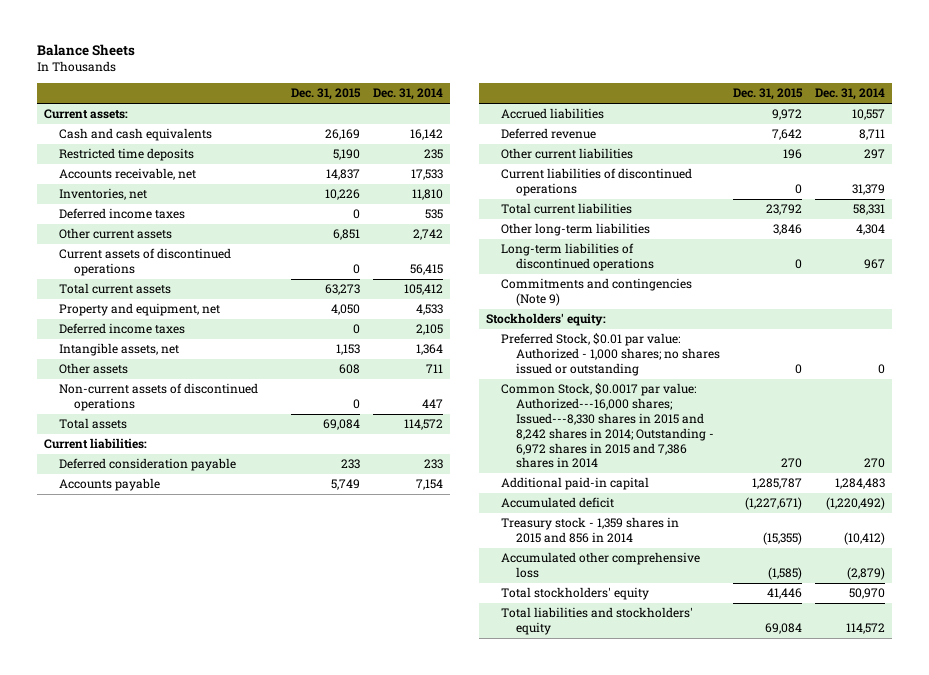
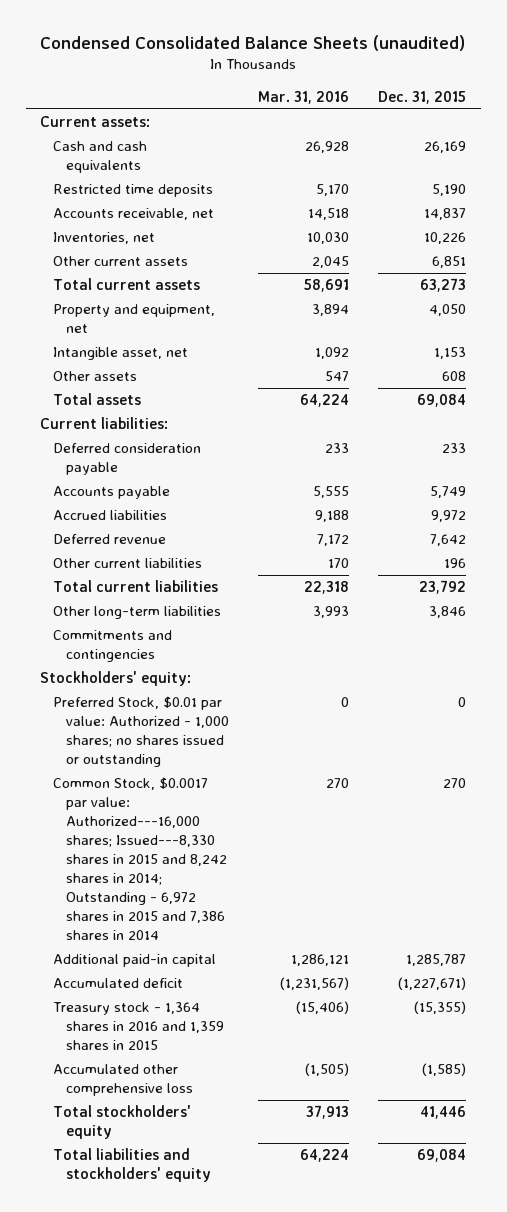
[37,44,136,57] Balance Sheets -> [40,35,466,52] Condensed Consolidated Balance Sheets (unaudited)
[373,88,444,101] Dec. 31, 2014 -> none
none -> [258,90,350,104] Mar. 31, 2016
[59,208,186,220] Deferred income taxes -> none
[59,248,232,277] Current assets of discontinued operations -> none
[59,323,186,335] Deferred income taxes -> none
[59,343,180,357] Intangible assets, net -> [53,347,189,361] Intangible asset, net
[59,383,259,412] Non-current assets of discontinued operations -> none
[500,168,692,197] Current liabilities of discontinued operations -> none
[500,243,655,272] Long-term liabilities of discontinued operations -> none
[500,278,692,307] Commitments and contingencies (Note 9) -> [53,630,173,663] Commitments and contingencies
[500,517,679,544] Treasury stock - 1,359 shares in 2015 and 856 in 2014 -> [53,1002,225,1051] Treasury stock - 1,364 shares in 2016 and 1,359 shares in 2015

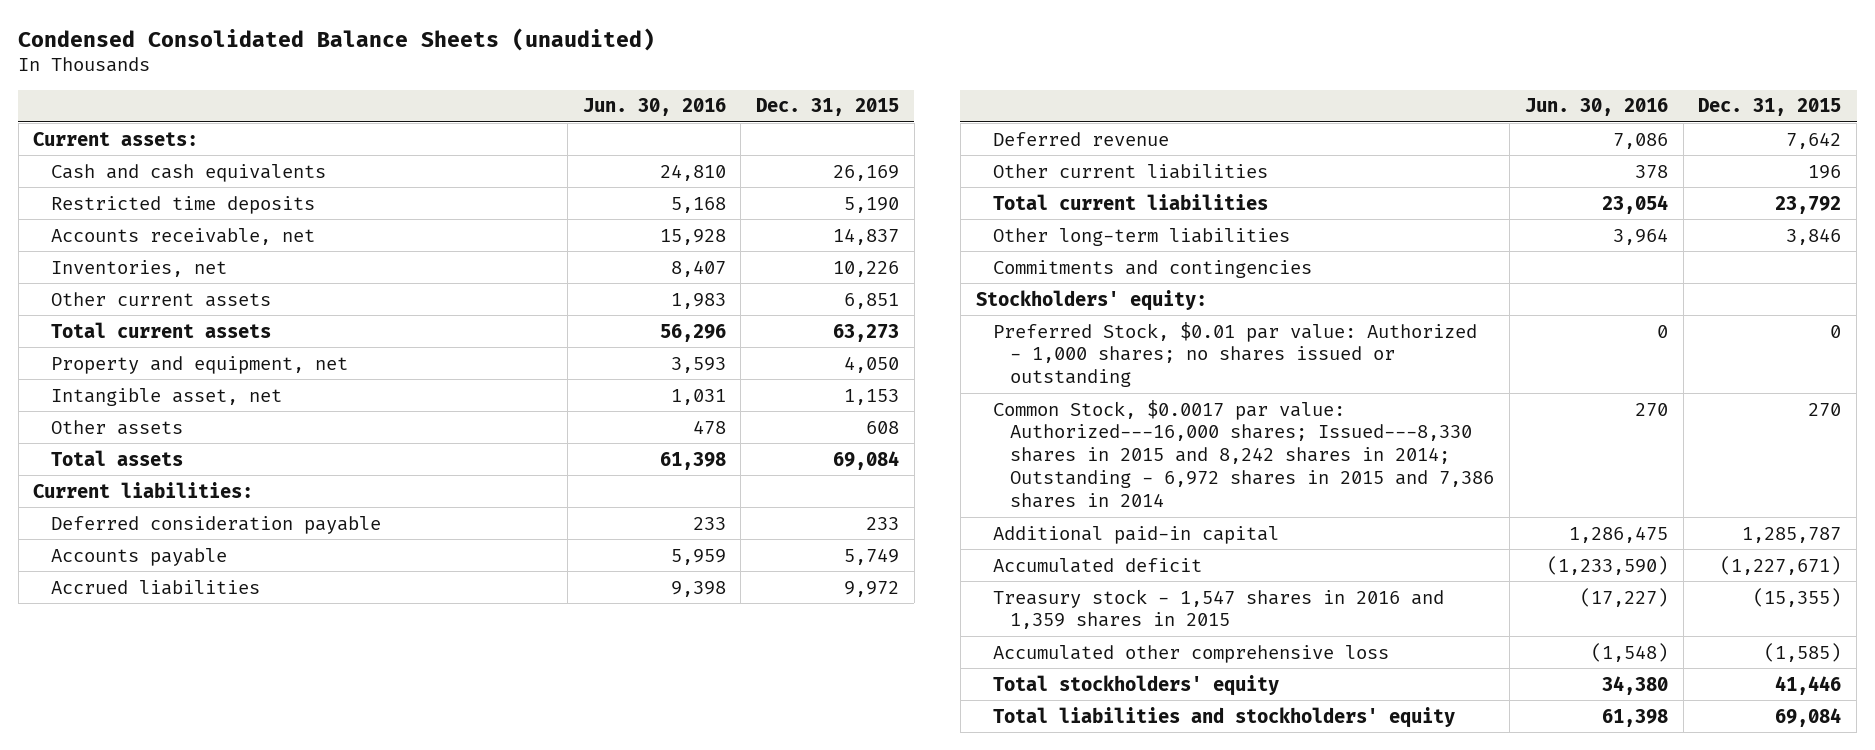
[258,90,350,104] Mar. 31, 2016 -> none
none -> [582,98,726,117] Jun. 30, 2016
[53,1002,225,1051] Treasury stock - 1,364 shares in 2016 and 1,359 shares in 2015 -> [992,588,1444,630] Treasury stock - 1,547 shares in 2016 and 1,359 shares in 2015

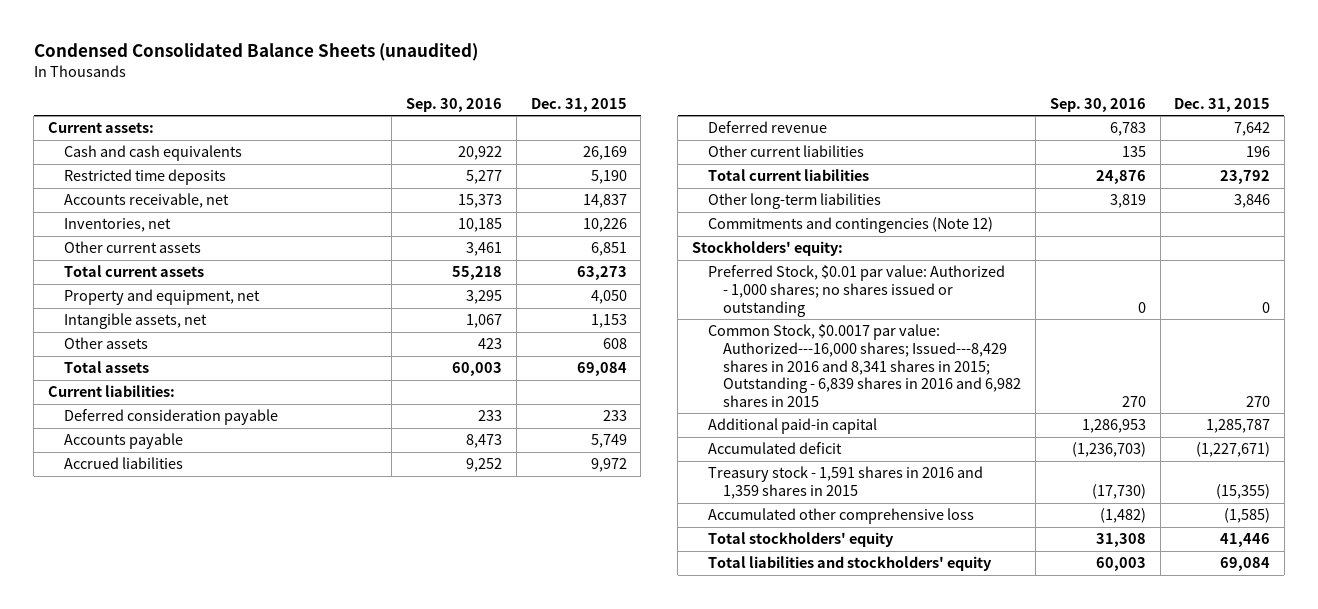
[582,98,726,117] Jun. 30, 2016 -> none
none -> [406,97,503,112] Sep. 30, 2016
[50,387,282,406] Intangible asset, net -> [63,313,207,330] Intangible assets, net
[992,259,1312,278] Commitments and contingencies -> [707,217,993,234] Commitments and contingencies (Note 12)
[992,399,1495,508] Common Stock, $0.0017 par value: Authorized---16,000 shares; Issued---8,330 shares in 2015 and 8,242 shares in 2014; Outstanding - 6,972 shares in 2015 and 7,386 shares in 2014 -> [707,324,1022,407] Common Stock, $0.0017 par value: Authorized---16,000 shares; Issued---8,429 shares in 2016 and 8,341 shares in 2015; Outstanding - 6,839 shares in 2016 and 6,982 shares in 2015
[992,588,1444,630] Treasury stock - 1,547 shares in 2016 and 1,359 shares in 2015 -> [707,466,983,499] Treasury stock - 1,591 shares in 2016 and 1,359 shares in 2015

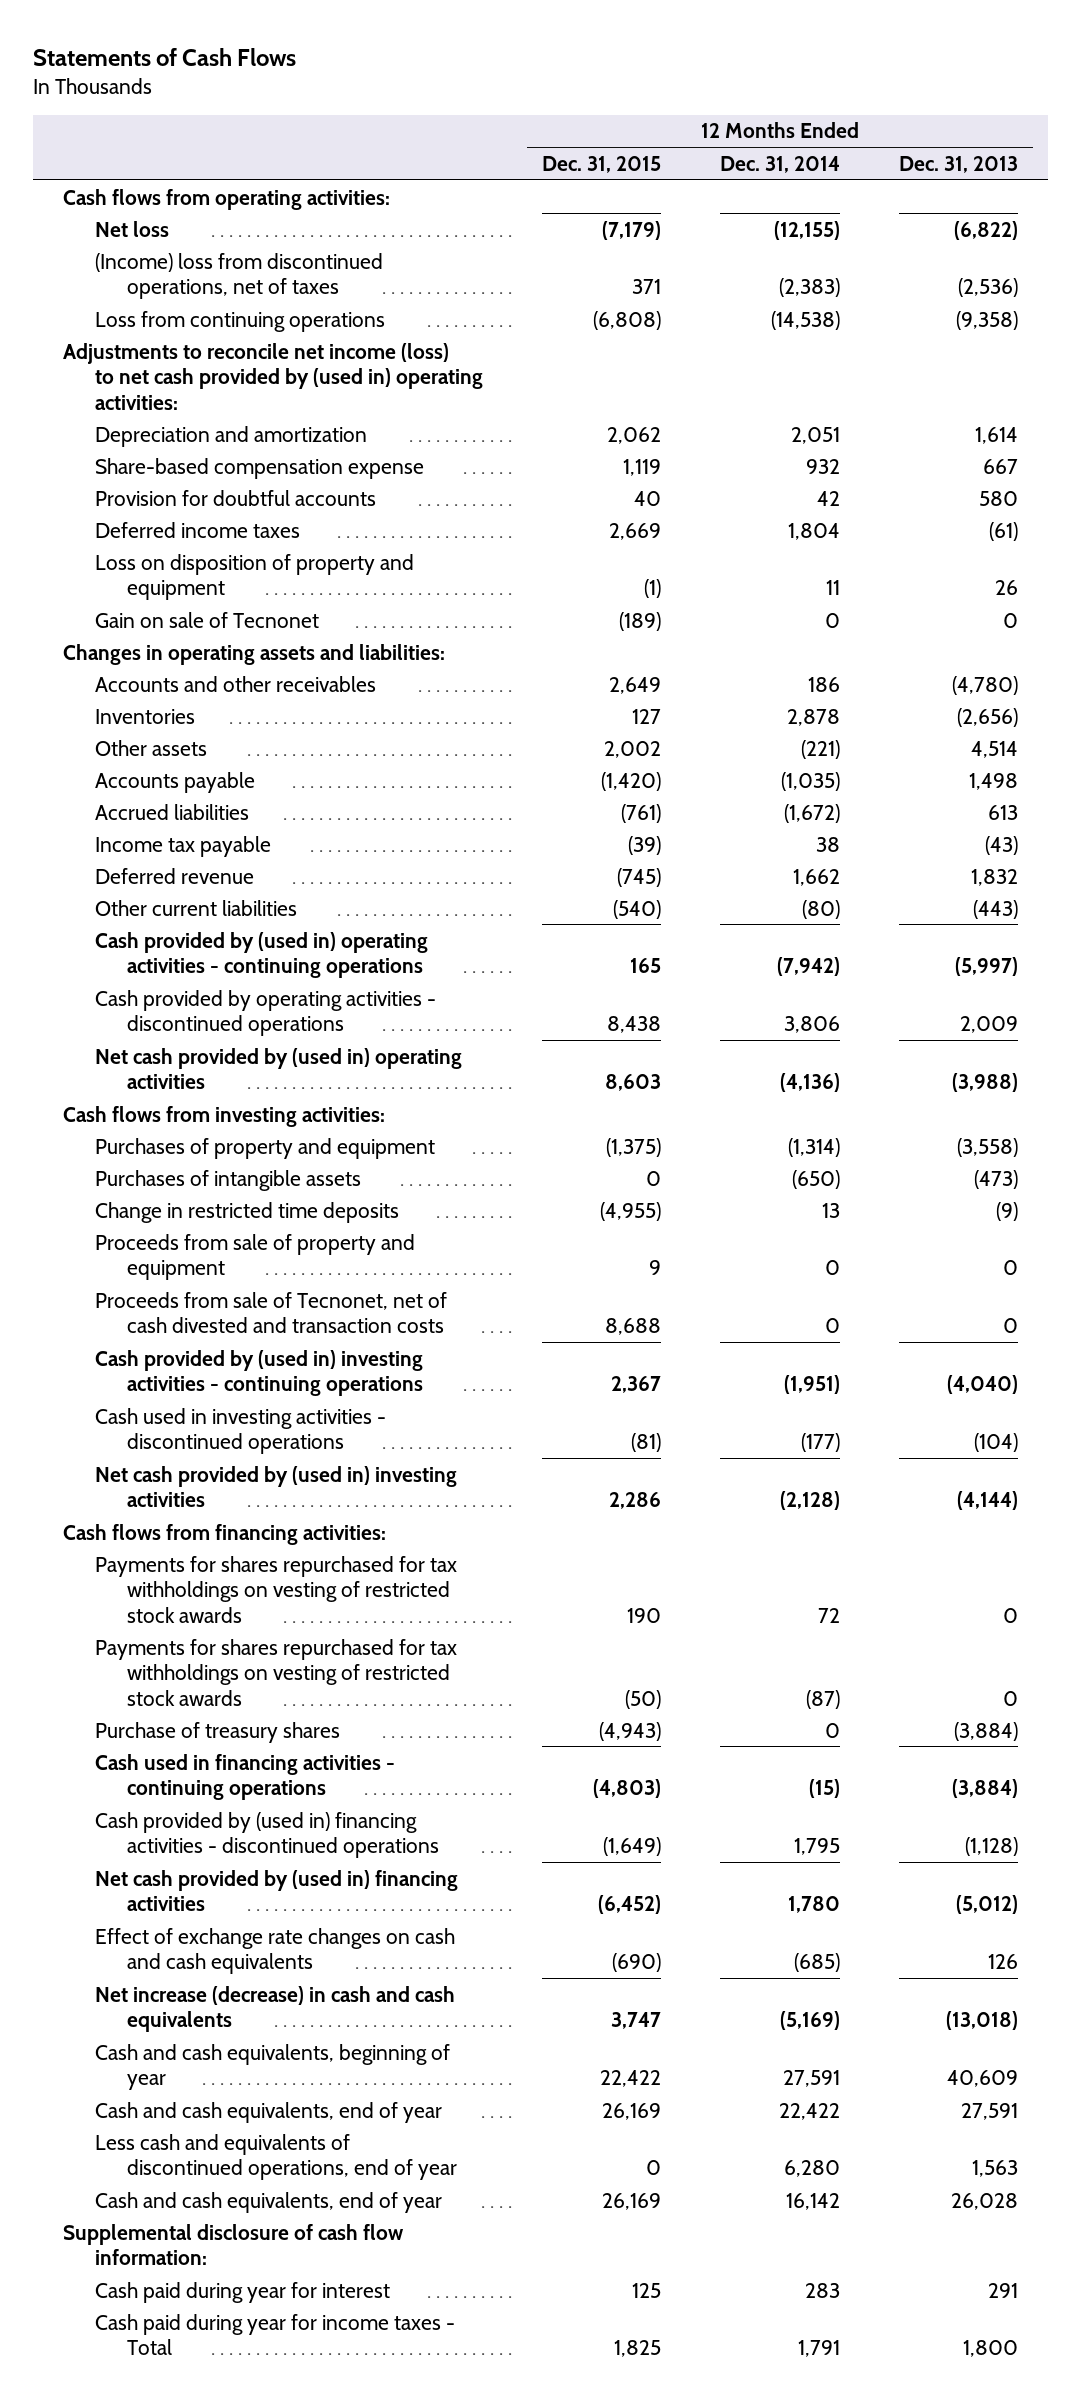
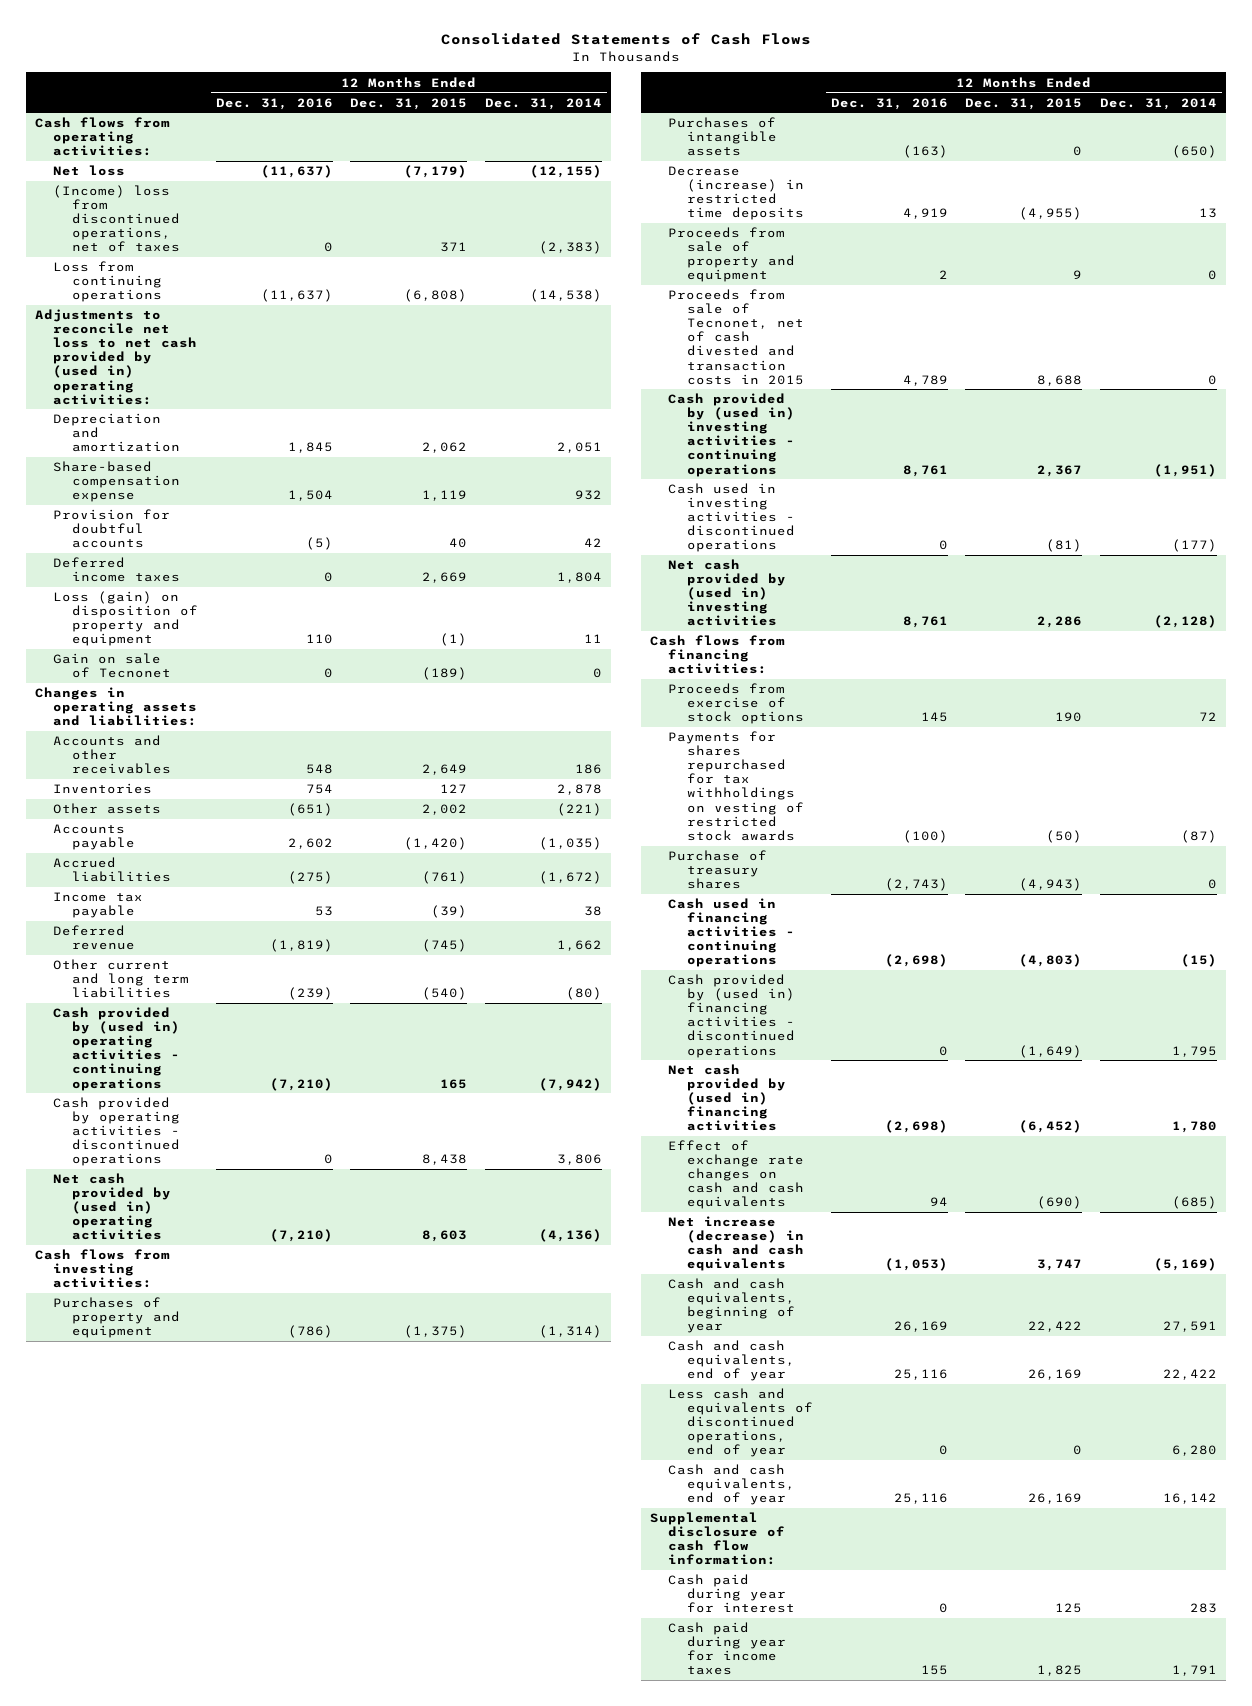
[32,47,296,66] Statements of Cash Flows -> [441,33,812,46] Consolidated Statements of Cash Flows
[899,155,1019,173] Dec. 31, 2013 -> none
none -> [215,97,333,110] Dec. 31, 2016
[62,342,483,410] Adjustments to reconcile net income (loss) to net cash provided by (used in) operating activities: -> [34,309,198,405] Adjustments to reconcile net loss to net cash provided by (used in) operating activities:
[94,553,414,601] Loss on disposition of property and equipment -> [53,591,198,647] Loss (gain) on disposition of property and equipment
[94,899,297,916] Other current liabilities -> [53,959,189,999] Other current and long term liabilities
[94,1201,399,1223] Change in restricted time deposits -> [668,166,804,221] Decrease (increase) in restricted time deposits
[94,1291,447,1334] Proceeds from sale of Tecnonet, net of cash divested and transaction costs -> [668,289,804,385] Proceeds from sale of Tecnonet, net of cash divested and transaction costs in 2015
[94,1555,457,1623] Payments for shares repurchased for tax withholdings on vesting of restricted stock awards -> [668,683,804,725] Proceeds from exercise of stock options
[94,2313,455,2356] Cash paid during year for income taxes - Total -> [668,1622,786,1676] Cash paid during year for income taxes

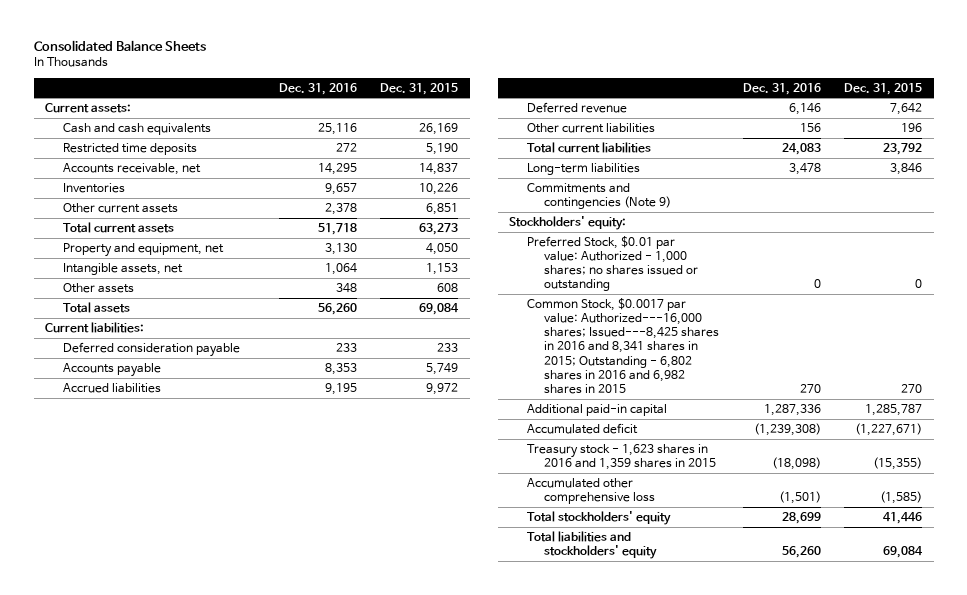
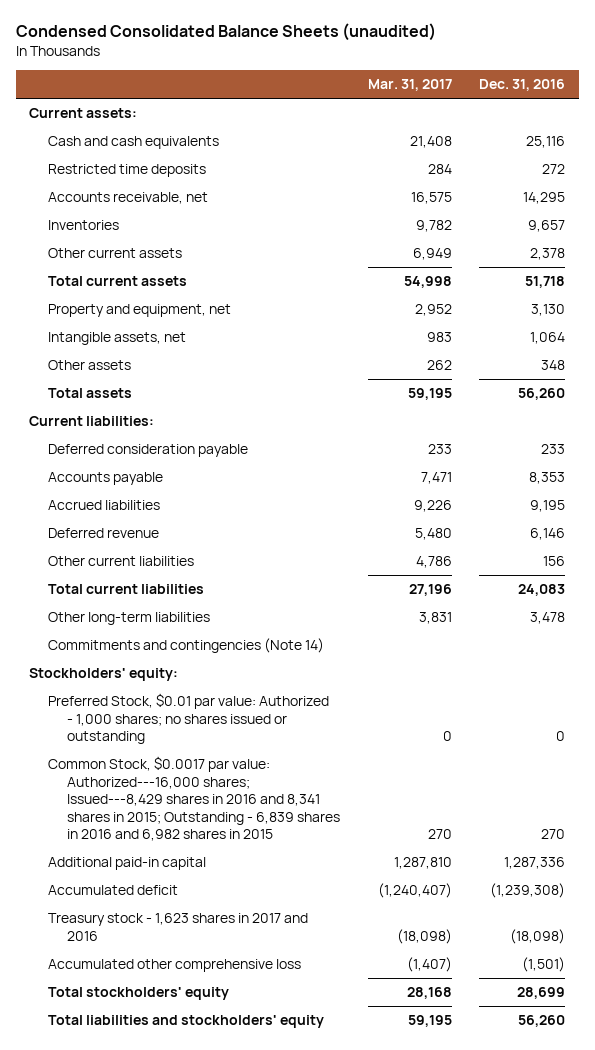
[33,40,206,52] Consolidated Balance Sheets -> [15,23,436,42] Condensed Consolidated Balance Sheets (unaudited)
[380,82,459,95] Dec. 31, 2015 -> none
none -> [367,79,452,92] Mar. 31, 2017
[526,162,640,175] Long-term liabilities -> [48,612,211,626] Other long-term liabilities
[526,182,672,210] Commitments and contingencies (Note 9) -> [48,638,325,654] Commitments and contingencies (Note 14)
[526,297,720,394] Common Stock, $0.0017 par value: Authorized---16,000 shares; Issued---8,425 shares in 2016 and 8,341 shares in 2015; Outstanding - 6,802 shares in 2016 and 6,982 shares in 2015 -> [48,756,340,842] Common Stock, $0.0017 par value: Authorized---16,000 shares; Issued---8,429 shares in 2016 and 8,341 shares in 2015; Outstanding - 6,839 shares in 2016 and 6,982 shares in 2015
[526,443,717,471] Treasury stock - 1,623 shares in 2016 and 1,359 shares in 2015 -> [48,913,309,941] Treasury stock - 1,623 shares in 2017 and 2016

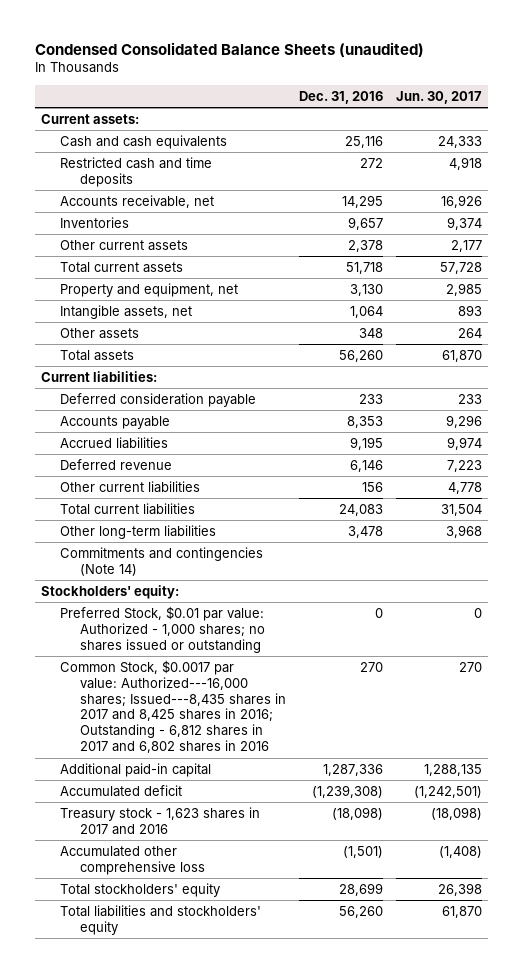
[367,79,452,92] Mar. 31, 2017 -> none
none -> [395,90,482,104] Jun. 30, 2017
[48,164,207,178] Restricted time deposits -> [60,156,213,187] Restricted cash and time deposits
[48,756,340,842] Common Stock, $0.0017 par value: Authorized---16,000 shares; Issued---8,429 shares in 2016 and 8,341 shares in 2015; Outstanding - 6,839 shares in 2016 and 6,982 shares in 2015 -> [60,659,286,754] Common Stock, $0.0017 par value: Authorized---16,000 shares; Issued---8,435 shares in 2017 and 8,425 shares in 2016; Outstanding - 6,812 shares in 2017 and 6,802 shares in 2016

